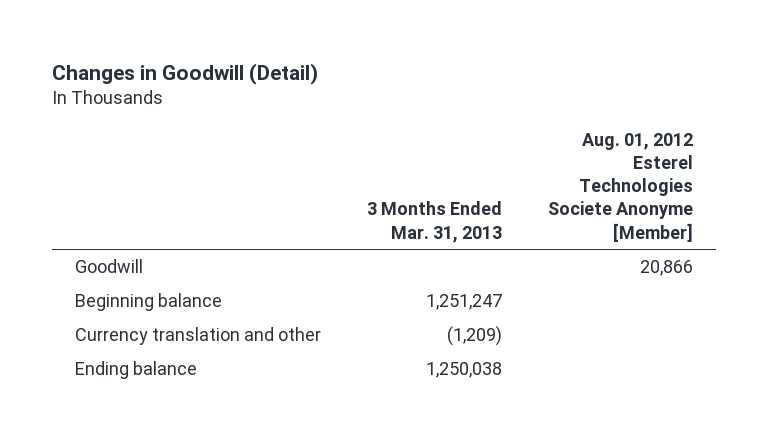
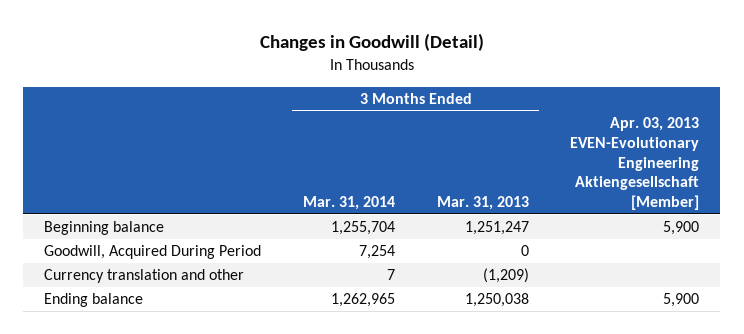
[547,132,693,242] Aug. 01, 2012 Esterel Technologies Societe Anonyme [Member] -> none
none -> [302,196,395,211] Mar. 31, 2014
none -> [570,117,700,211] Apr. 03, 2013 EVEN-Evolutionary Engineering Aktiengesellschaft [Member]
[74,259,143,274] Goodwill -> none
none -> [44,245,262,260] Goodwill, Acquired During Period

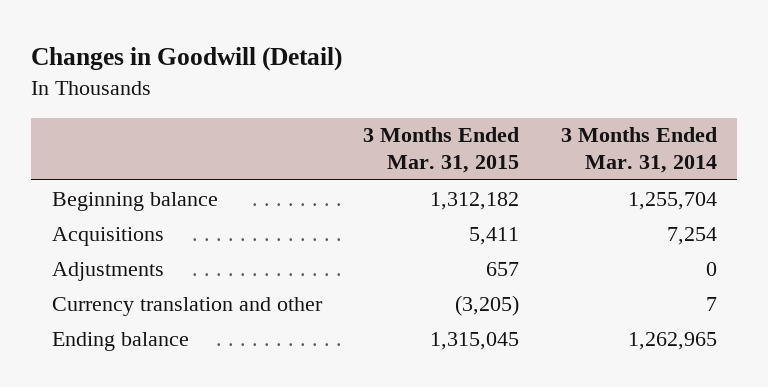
[436,196,529,211] Mar. 31, 2013 -> none
[570,117,700,211] Apr. 03, 2013 EVEN-Evolutionary Engineering Aktiengesellschaft [Member] -> none
none -> [363,127,520,174] 3 Months Ended Mar. 31, 2015
[44,245,262,260] Goodwill, Acquired During Period -> [51,226,164,246] Acquisitions
none -> [51,261,164,281] Adjustments

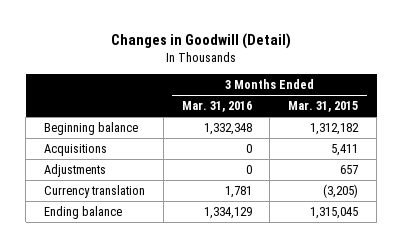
[560,127,717,174] 3 Months Ended Mar. 31, 2014 -> none
none -> [181,101,252,113] Mar. 31, 2016
[51,296,323,316] Currency translation and other -> [43,184,145,198] Currency translation

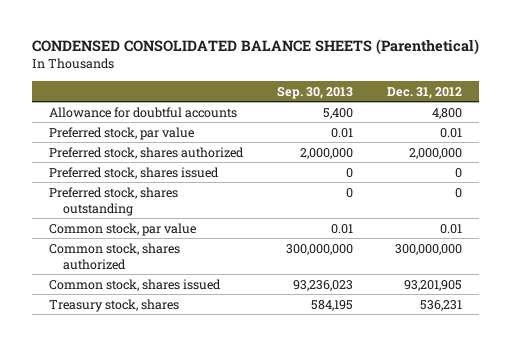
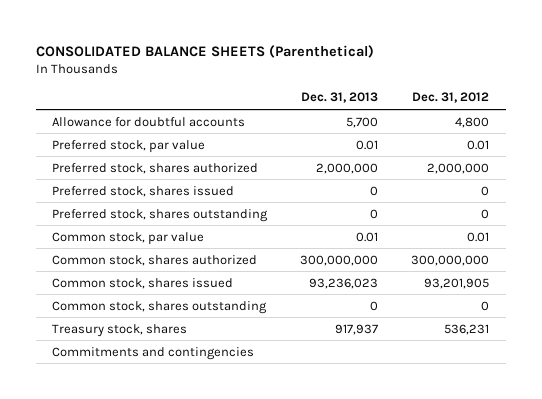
[31,39,479,56] CONDENSED CONSOLIDATED BALANCE SHEETS (Parenthetical) -> [35,44,374,58] CONSOLIDATED BALANCE SHEETS (Parenthetical)
[276,85,353,99] Sep. 30, 2013 -> none
none -> [301,92,379,104] Dec. 31, 2013
none -> [52,300,268,314] Common stock, shares outstanding
none -> [52,346,255,360] Commitments and contingencies

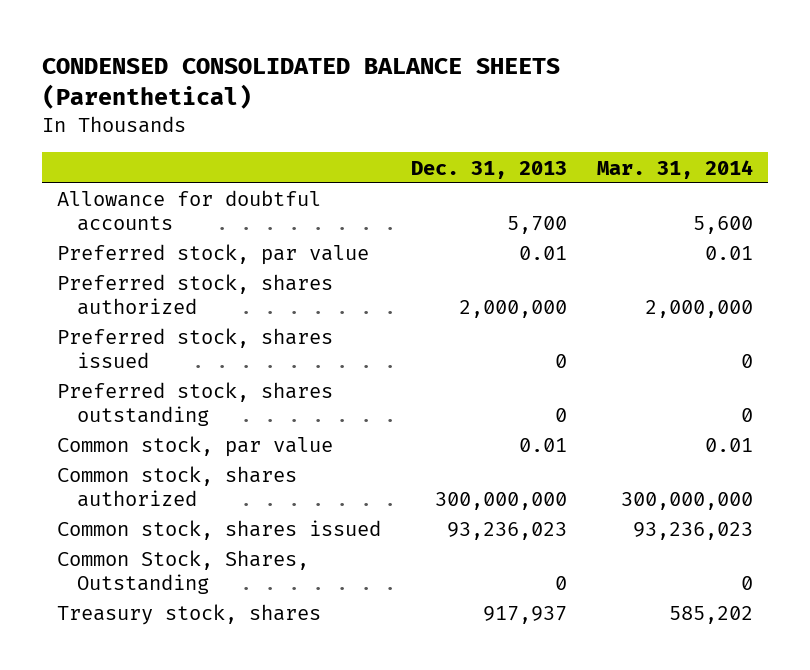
[35,44,374,58] CONSOLIDATED BALANCE SHEETS (Parenthetical) -> [42,57,561,109] CONDENSED CONSOLIDATED BALANCE SHEETS (Parenthetical)
[412,92,490,104] Dec. 31, 2012 -> none
none -> [596,159,753,179] Mar. 31, 2014
[52,300,268,314] Common stock, shares outstanding -> [57,550,310,595] Common Stock, Shares, Outstanding
[52,346,255,360] Commitments and contingencies -> none

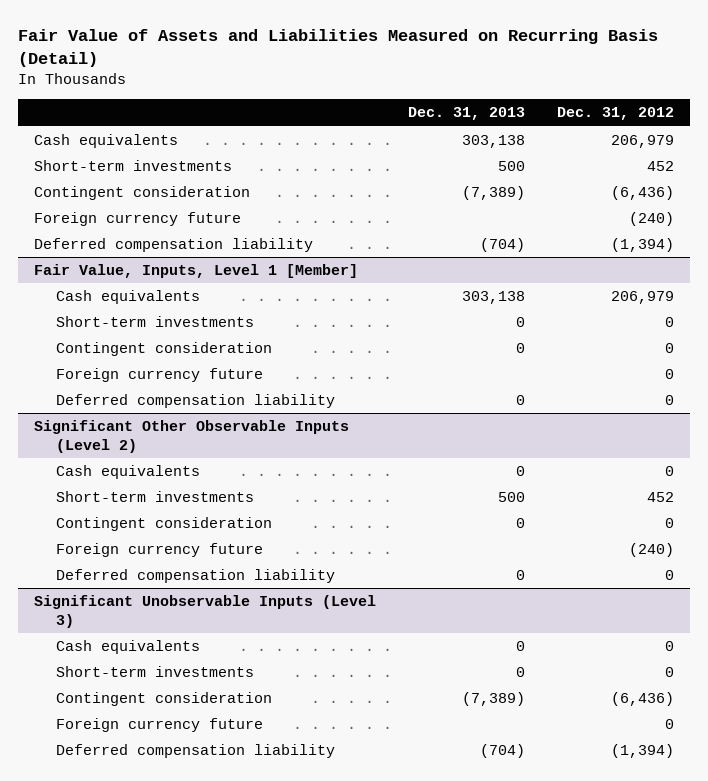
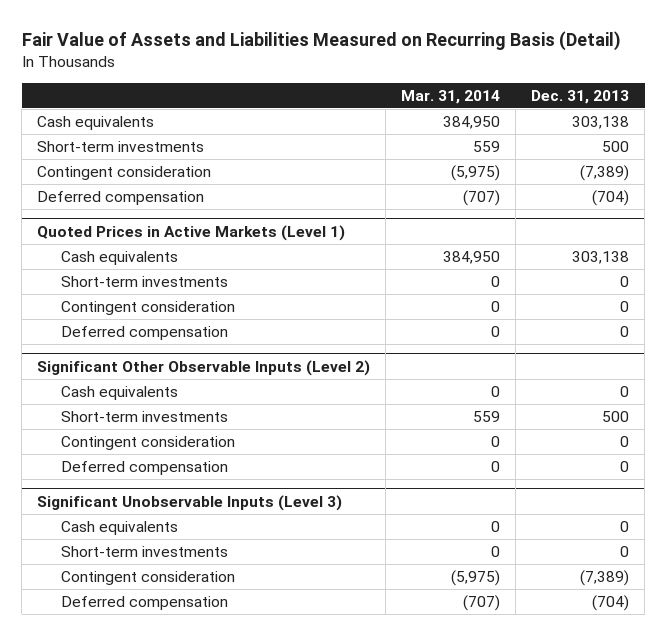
[557,107,675,121] Dec. 31, 2012 -> none
none -> [401,89,501,104] Mar. 31, 2014
[33,212,241,227] Foreign currency future -> none
[33,264,358,279] Fair Value, Inputs, Level 1 [Member] -> none
[33,238,313,253] Deferred compensation liability -> [37,191,205,206] Deferred compensation
none -> [37,224,346,241] Quoted Prices in Active Markets (Level 1)
[56,368,264,383] Foreign currency future -> none
[56,394,336,409] Deferred compensation liability -> [61,326,229,341] Deferred compensation
[56,543,264,558] Foreign currency future -> none
[56,569,336,584] Deferred compensation liability -> [61,461,229,476] Deferred compensation
[56,718,264,733] Foreign currency future -> none
[56,744,336,759] Deferred compensation liability -> [61,596,229,611] Deferred compensation

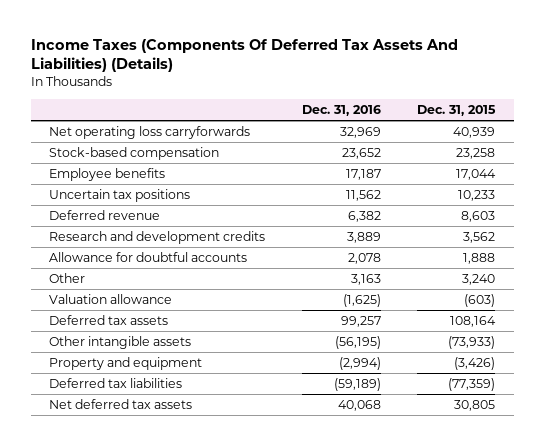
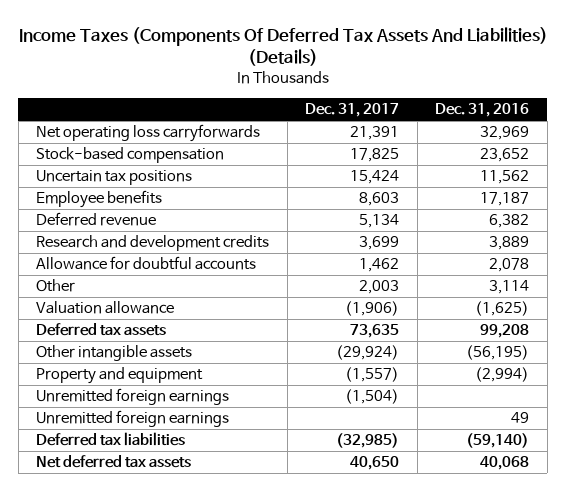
[417,104,497,116] Dec. 31, 2015 -> none
none -> [305,103,400,118] Dec. 31, 2017
[48,168,165,182] Employee benefits -> [36,190,163,209] Employee benefits
[350,274,381,286] 3,163 -> [489,280,530,295] 3,114
[340,316,381,328] 99,257 -> [480,324,530,339] 99,208
none -> [36,388,230,406] Unremitted foreign earnings
none -> [36,410,230,428] Unremitted foreign earnings
[333,378,381,392] (59,189) -> [466,433,530,449] (59,140)

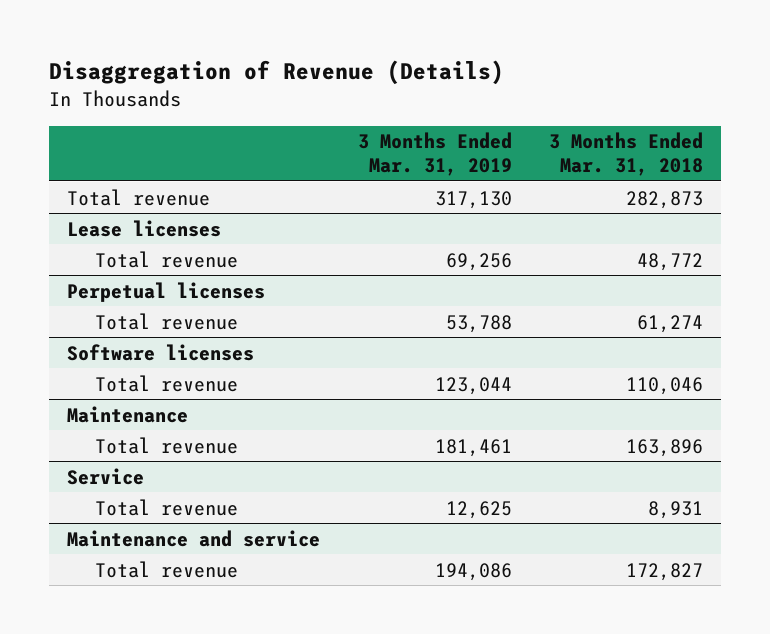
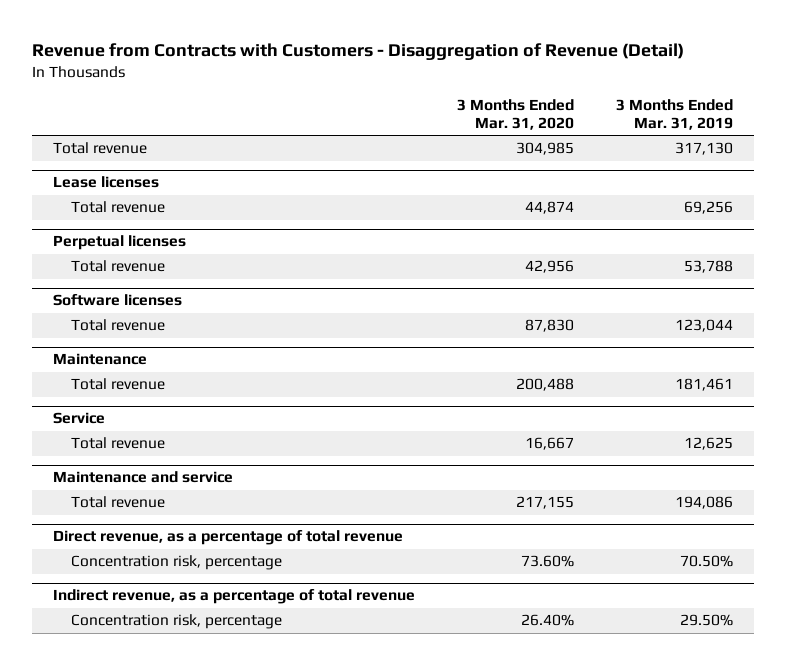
[48,60,504,86] Disaggregation of Revenue (Details) -> [32,43,685,61] Revenue from Contracts with Customers - Disaggregation of Revenue (Detail)
[548,132,703,176] 3 Months Ended Mar. 31, 2018 -> none
none -> [456,99,574,131] 3 Months Ended Mar. 31, 2020
none -> [53,530,404,546] Direct revenue, as a percentage of total revenue
none -> [71,555,283,571] Concentration risk, percentage
none -> [53,589,416,605] Indirect revenue, as a percentage of total revenue
none -> [71,614,283,630] Concentration risk, percentage

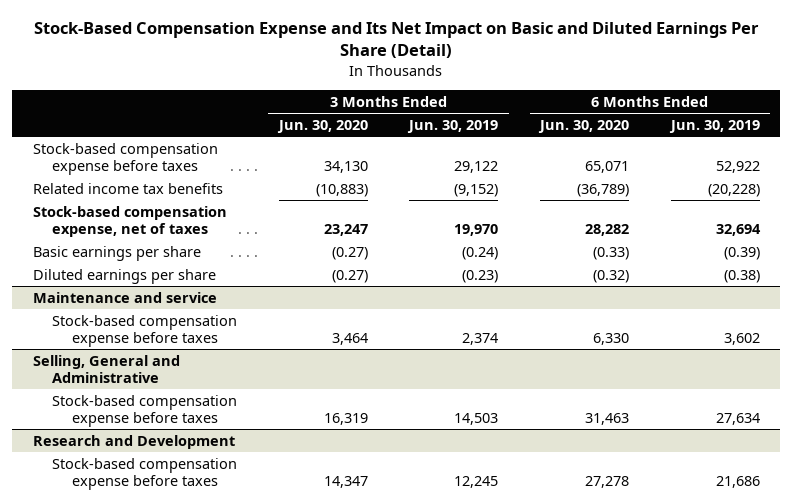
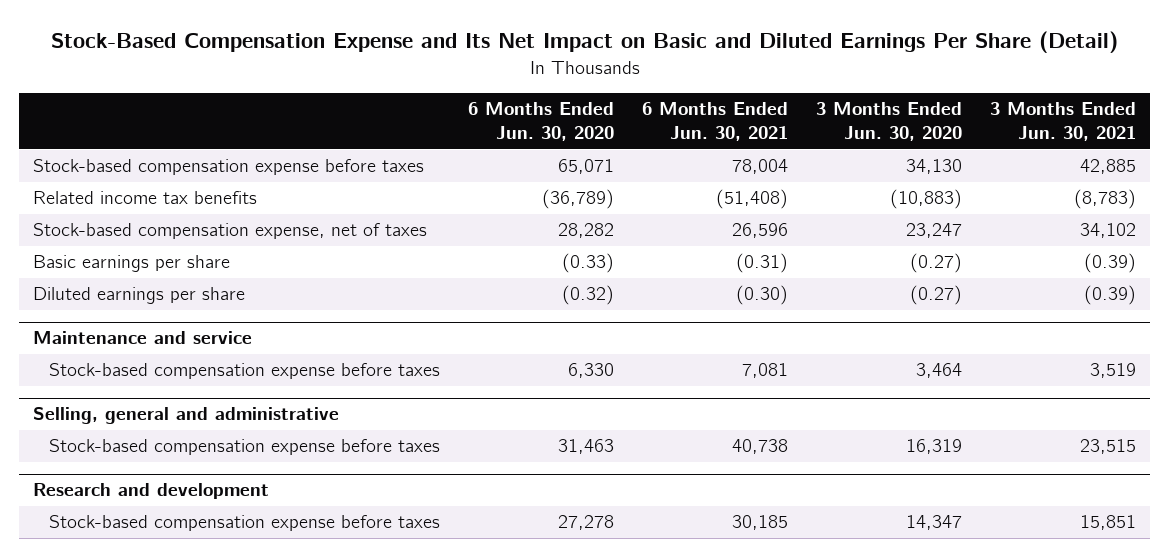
[407,119,499,133] Jun. 30, 2019 -> none
[668,119,760,133] Jun. 30, 2019 -> none
none -> [642,102,789,142] 6 Months Ended Jun. 30, 2021
none -> [990,102,1137,142] 3 Months Ended Jun. 30, 2021
[32,354,180,383] Selling, General and Administrative -> [33,407,340,425] Selling, general and administrative
[32,434,235,449] Research and Development -> [33,483,270,500] Research and development

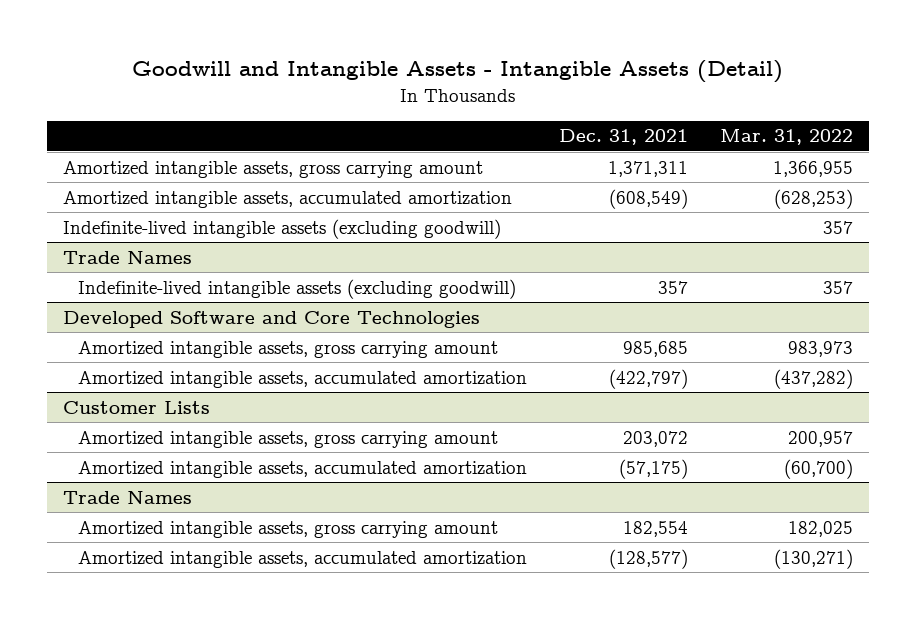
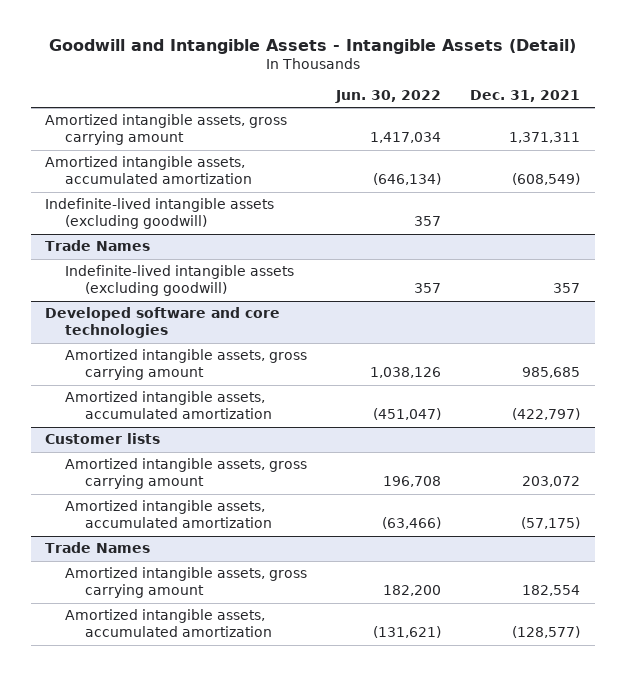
[719,129,853,146] Mar. 31, 2022 -> none
none -> [335,89,442,103] Jun. 30, 2022
[62,310,480,328] Developed Software and Core Technologies -> [45,307,281,339] Developed software and core technologies
[62,400,210,414] Customer Lists -> [45,433,161,445] Customer lists

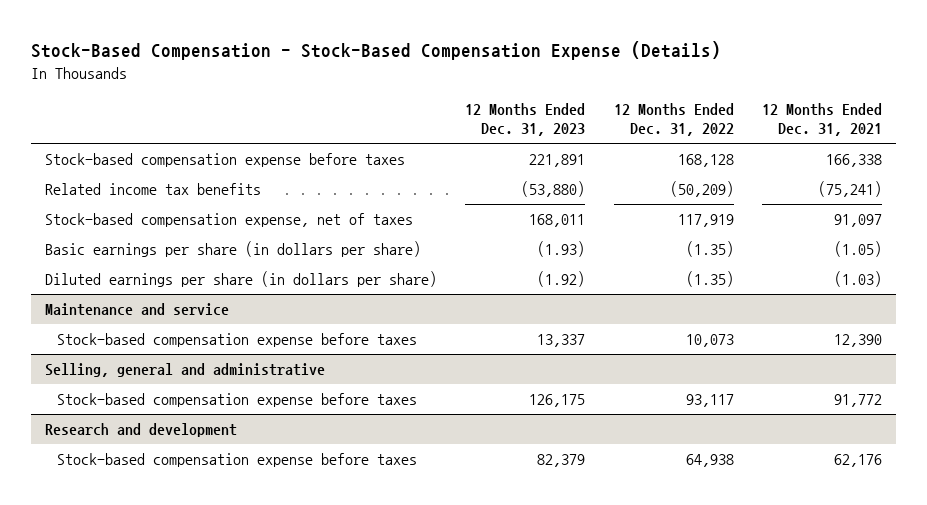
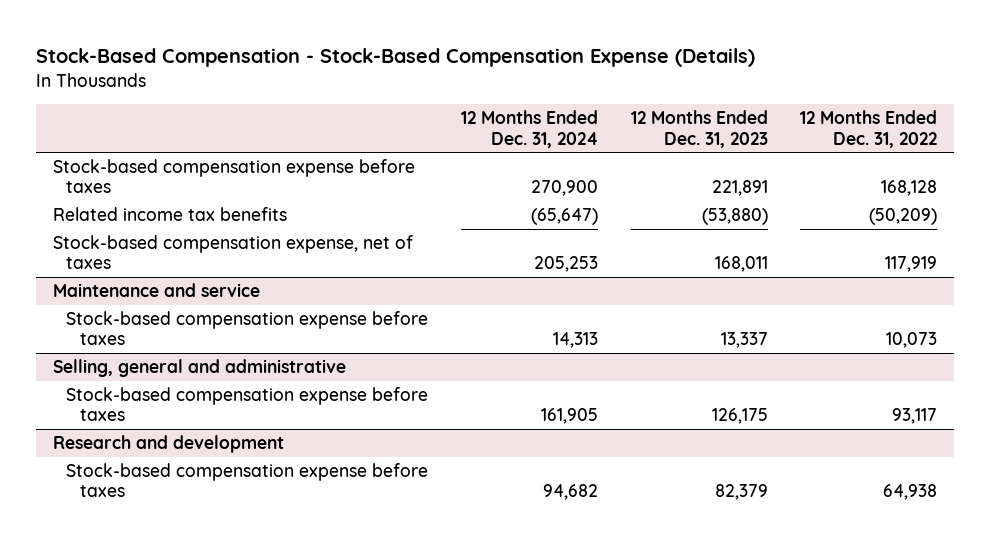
[761,102,882,137] 12 Months Ended Dec. 31, 2021 -> none
none -> [461,110,599,148] 12 Months Ended Dec. 31, 2024
[45,241,422,258] Basic earnings per share (in dollars per share) -> none
[45,271,438,288] Diluted earnings per share (in dollars per share) -> none

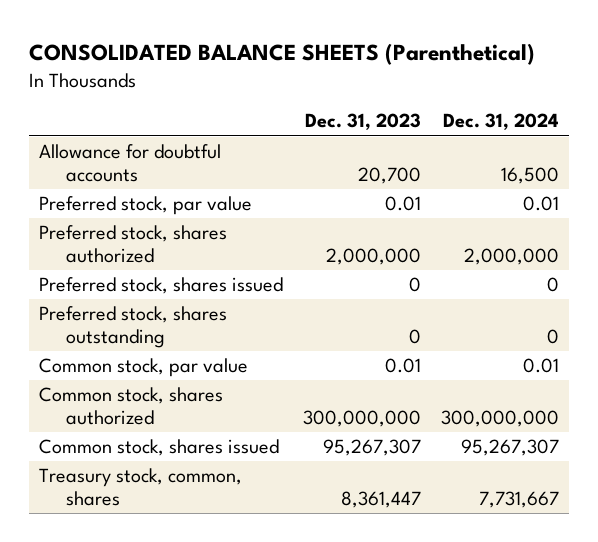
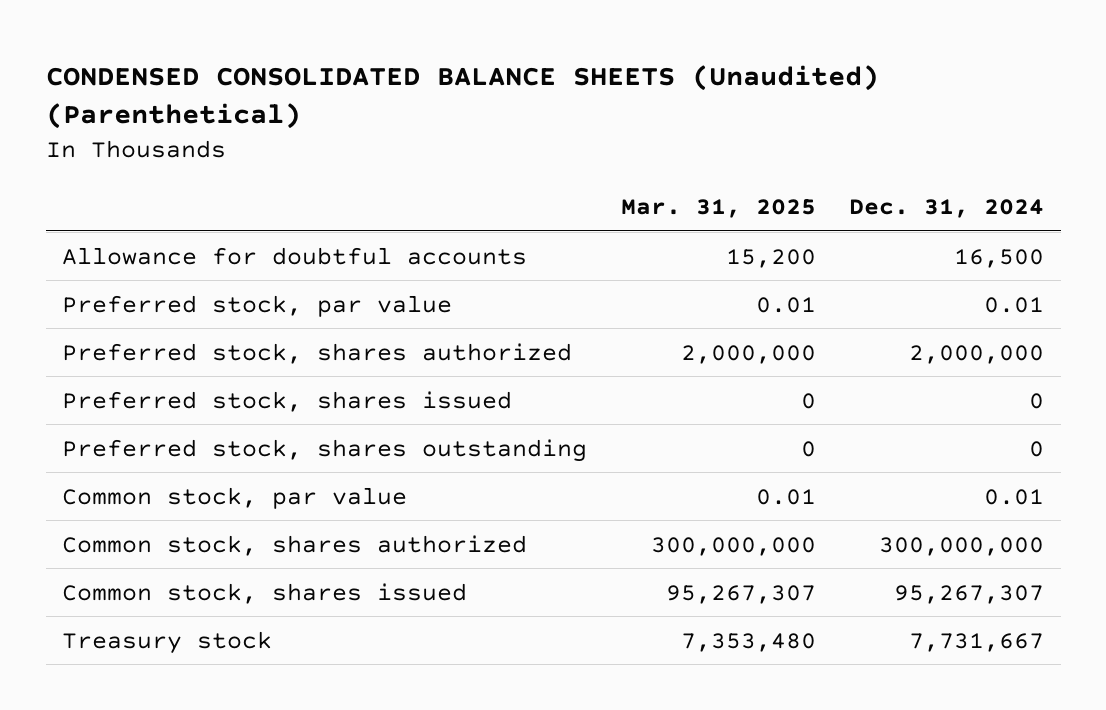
[29,42,536,65] CONSOLIDATED BALANCE SHEETS (Parenthetical) -> [45,64,879,130] CONDENSED CONSOLIDATED BALANCE SHEETS (Unaudited) (Parenthetical)
[305,113,422,131] Dec. 31, 2023 -> none
none -> [620,198,816,218] Mar. 31, 2025
[39,468,243,507] Treasury stock, common, shares -> [62,630,273,654] Treasury stock

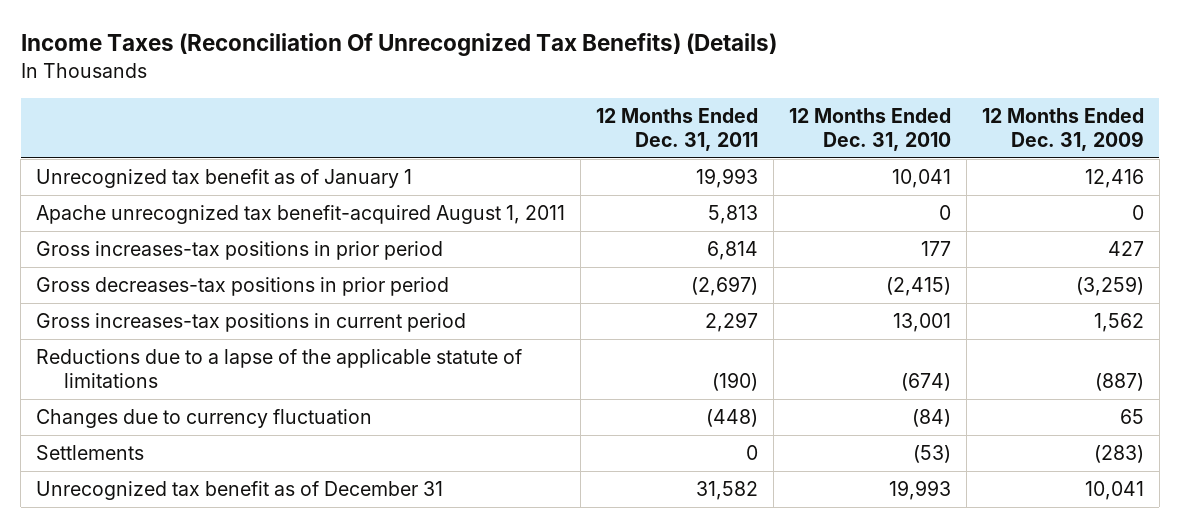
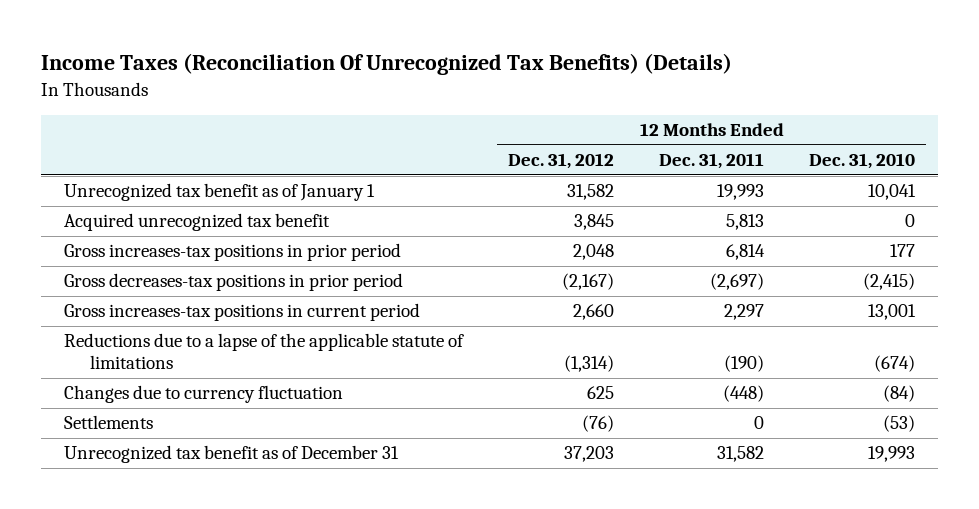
[981,107,1144,151] 12 Months Ended Dec. 31, 2009 -> none
none -> [507,153,614,170] Dec. 31, 2012
[36,204,566,224] Apache unrecognized tax benefit-acquired August 1, 2011 -> [63,213,330,232] Acquired unrecognized tax benefit

